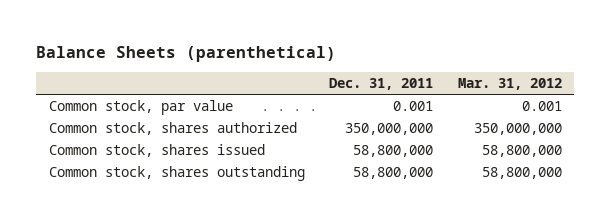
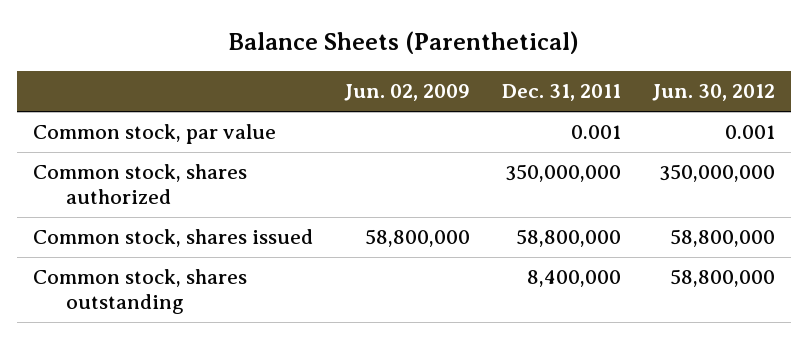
[36,46,337,63] Balance Sheets (parenthetical) -> [227,30,579,54] Balance Sheets (Parenthetical)
[457,78,562,91] Mar. 31, 2012 -> none
none -> [344,84,471,102] Jun. 02, 2009
none -> [651,84,775,102] Jun. 30, 2012
[353,167,434,180] 58,800,000 -> [526,270,621,288] 8,400,000

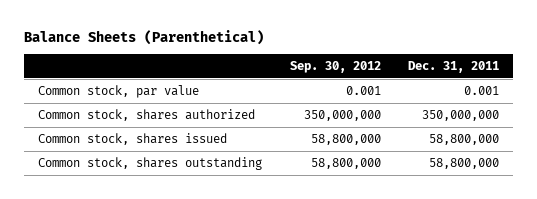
[344,84,471,102] Jun. 02, 2009 -> none
[651,84,775,102] Jun. 30, 2012 -> none
none -> [289,61,381,74] Sep. 30, 2012
[526,270,621,288] 8,400,000 -> [429,158,500,170] 58,800,000

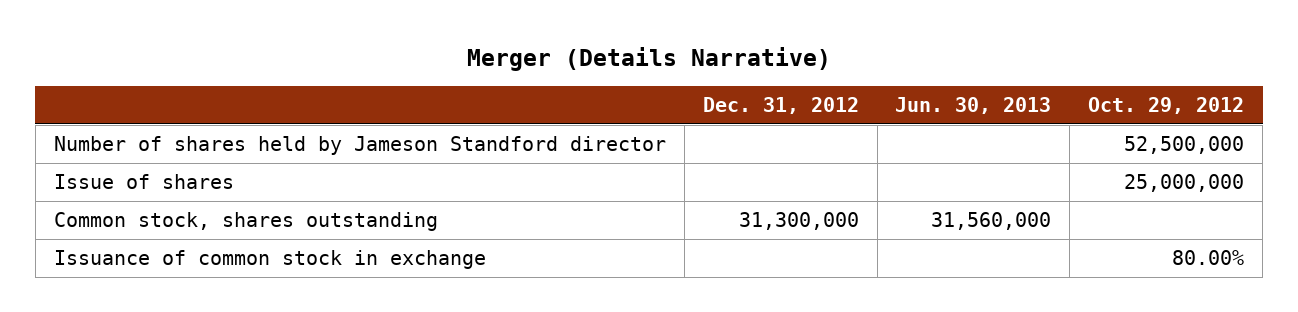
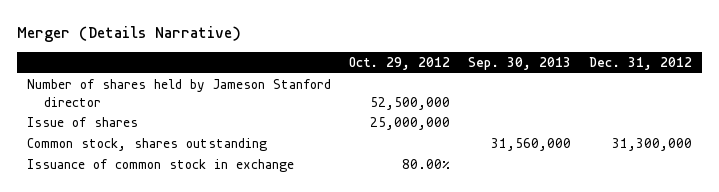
[895,97,1052,115] Jun. 30, 2013 -> none
none -> [468,56,572,70] Sep. 30, 2013
[53,136,666,156] Number of shares held by Jameson Standford director -> [26,79,331,107] Number of shares held by Jameson Stanford director

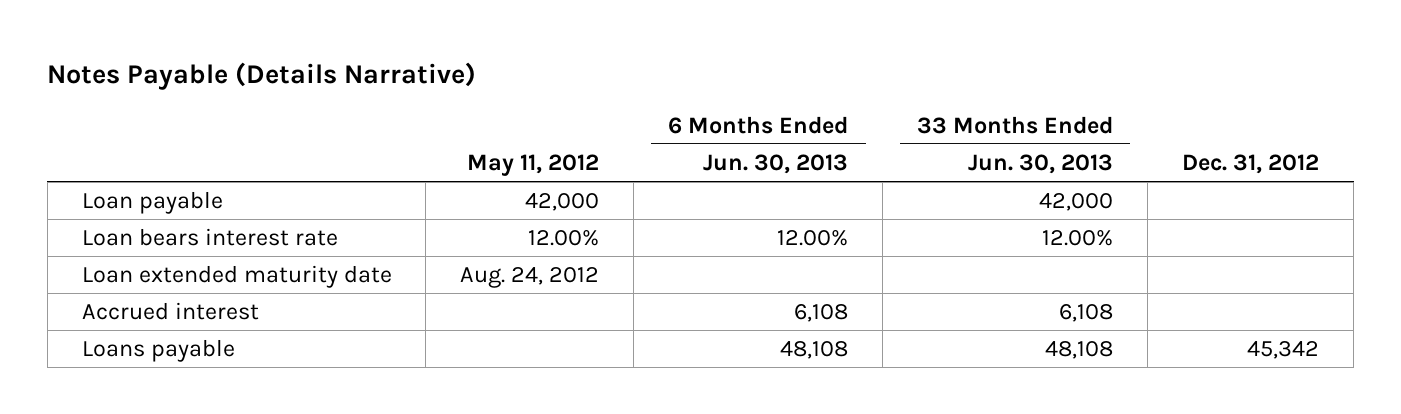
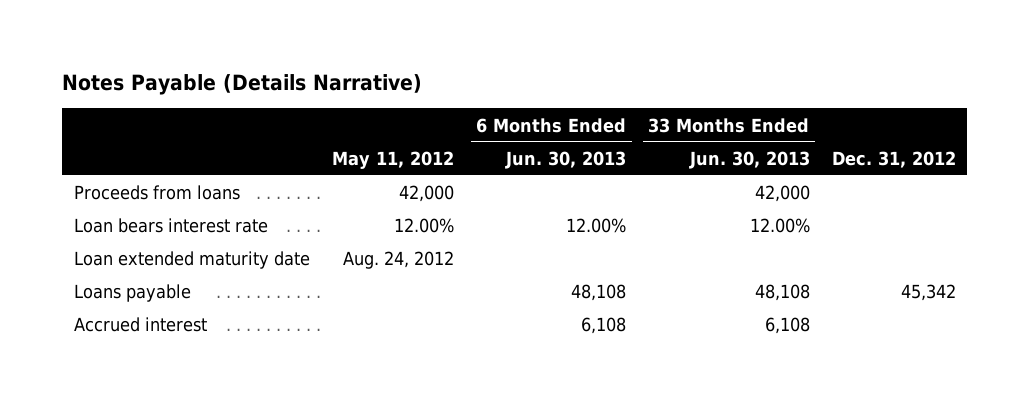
[81,190,223,214] Loan payable -> [73,185,240,201] Proceeds from loans
[81,301,259,320] Accrued interest -> [73,317,207,333] Accrued interest

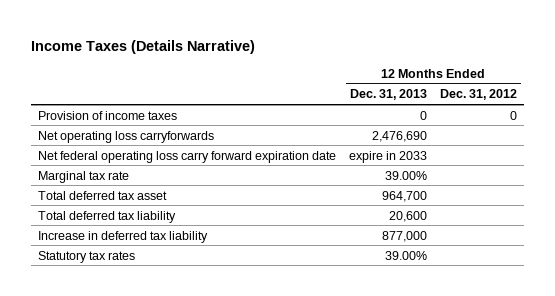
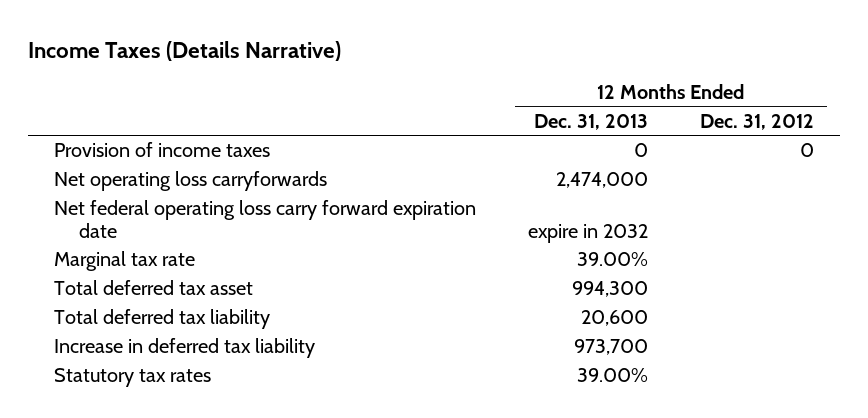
[372,130,428,142] 2,476,690 -> [555,172,648,189] 2,474,000
[349,150,428,163] expire in 2033 -> [527,224,648,244] expire in 2032
[382,190,428,202] 964,700 -> [571,281,648,298] 994,300
[382,230,428,242] 877,000 -> [573,339,648,356] 973,700

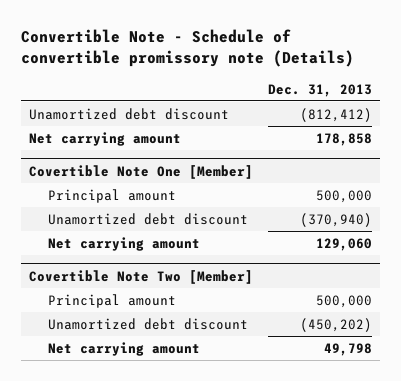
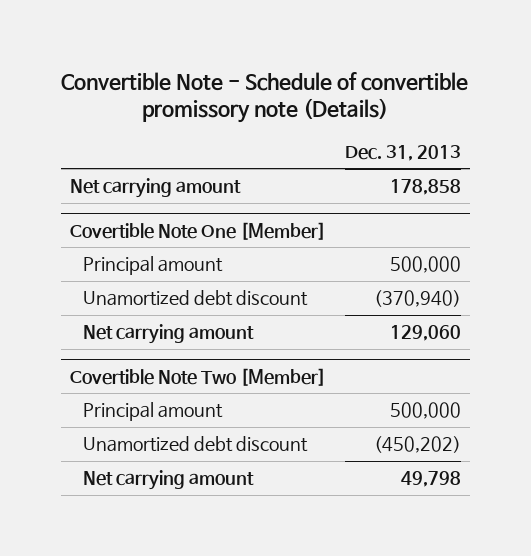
[28,107,229,120] Unamortized debt discount -> none

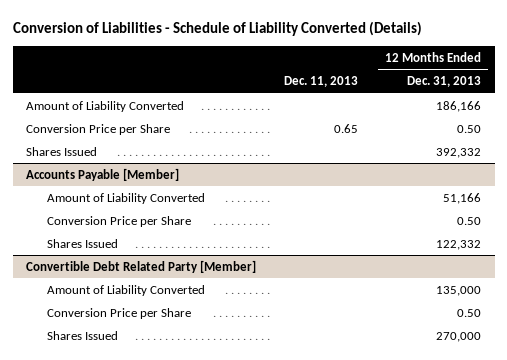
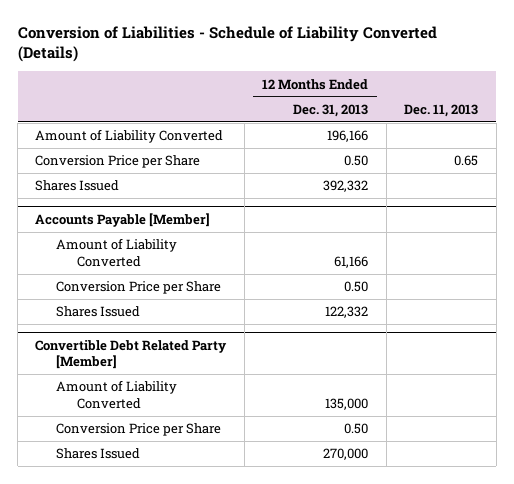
[436,100,482,112] 186,166 -> [327,130,369,143] 196,166
[443,192,482,204] 51,166 -> [334,255,369,268] 61,166

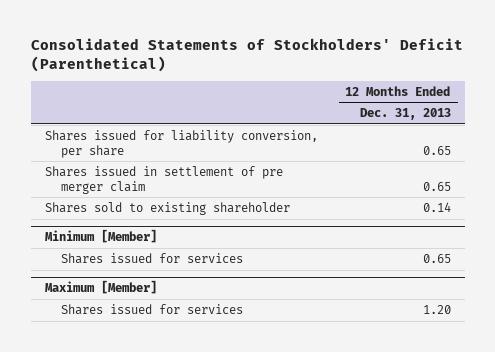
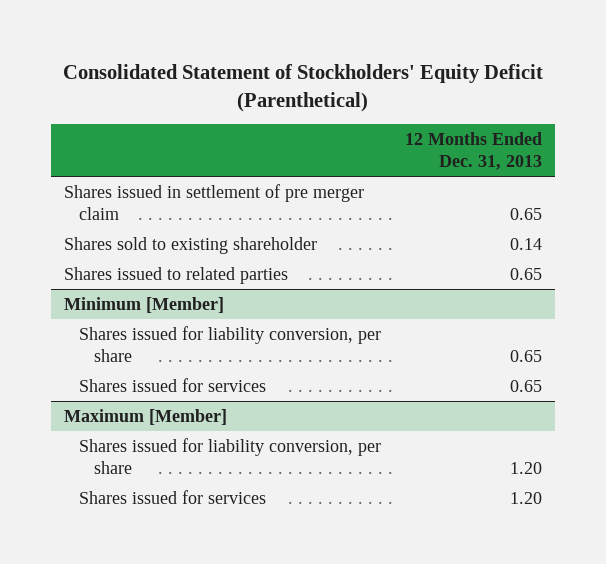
[30,37,463,72] Consolidated Statements of Stockholders' Deficit (Parenthetical) -> [62,64,543,112] Consolidated Statement of Stockholders' Equity Deficit (Parenthetical)
[44,130,318,158] Shares issued for liability conversion, per share -> none
none -> [63,266,288,284] Shares issued to related parties
none -> [78,325,381,362] Shares issued for liability conversion, per share
none -> [78,437,381,474] Shares issued for liability conversion, per share

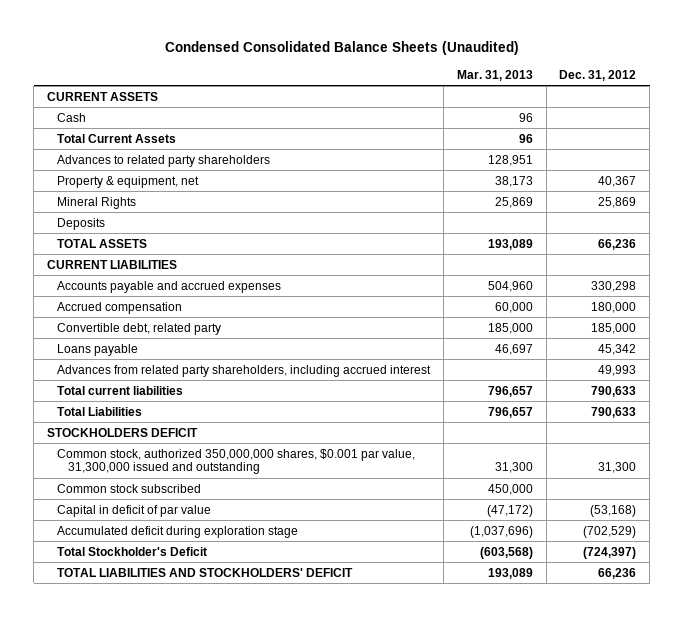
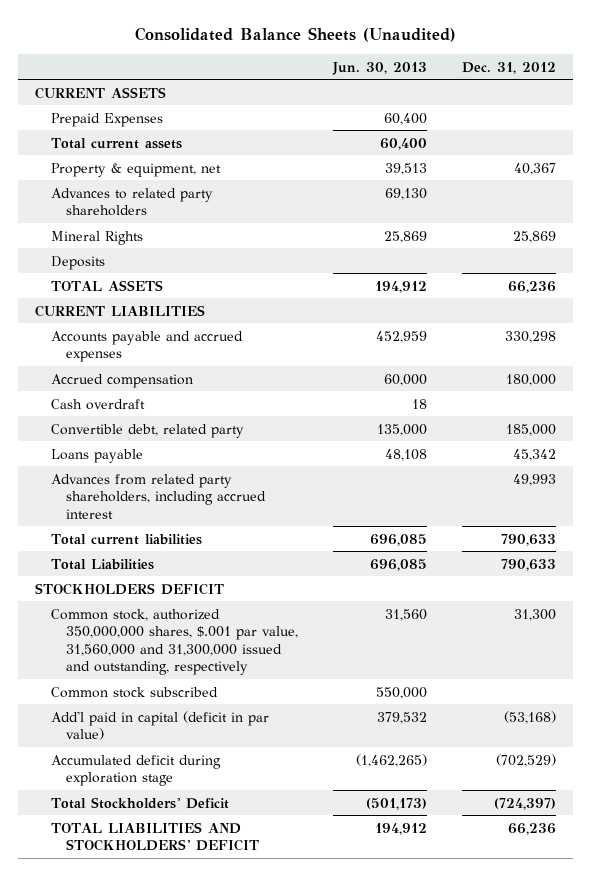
[164,41,519,56] Condensed Consolidated Balance Sheets (Unaudited) -> [134,27,456,43] Consolidated Balance Sheets (Unaudited)
[456,69,533,81] Mar. 31, 2013 -> none
none -> [331,61,427,75] Jun. 30, 2013
[57,112,87,122] Cash -> none
none -> [50,112,163,127] Prepaid Expenses
[57,133,177,143] Total Current Assets -> [50,137,182,149] Total current assets
[57,154,271,167] Advances to related party shareholders -> [50,187,213,217] Advances to related party shareholders
none -> [50,398,145,410] Cash overdraft
[57,448,416,475] Common stock, authorized 350,000,000 shares, $0.001 par value, 31,300,000 issued and outstanding -> [50,608,298,676] Common stock, authorized 350,000,000 shares, $.001 par value, 31,560,000 and 31,300,000 issued and outstanding, respectively
[57,504,212,517] Capital in deficit of par value -> [50,710,269,741] Add'l paid in capital (deficit in par value)
[57,546,208,556] Total Stockholder's Deficit -> [50,796,229,809] Total Stockholders' Deficit

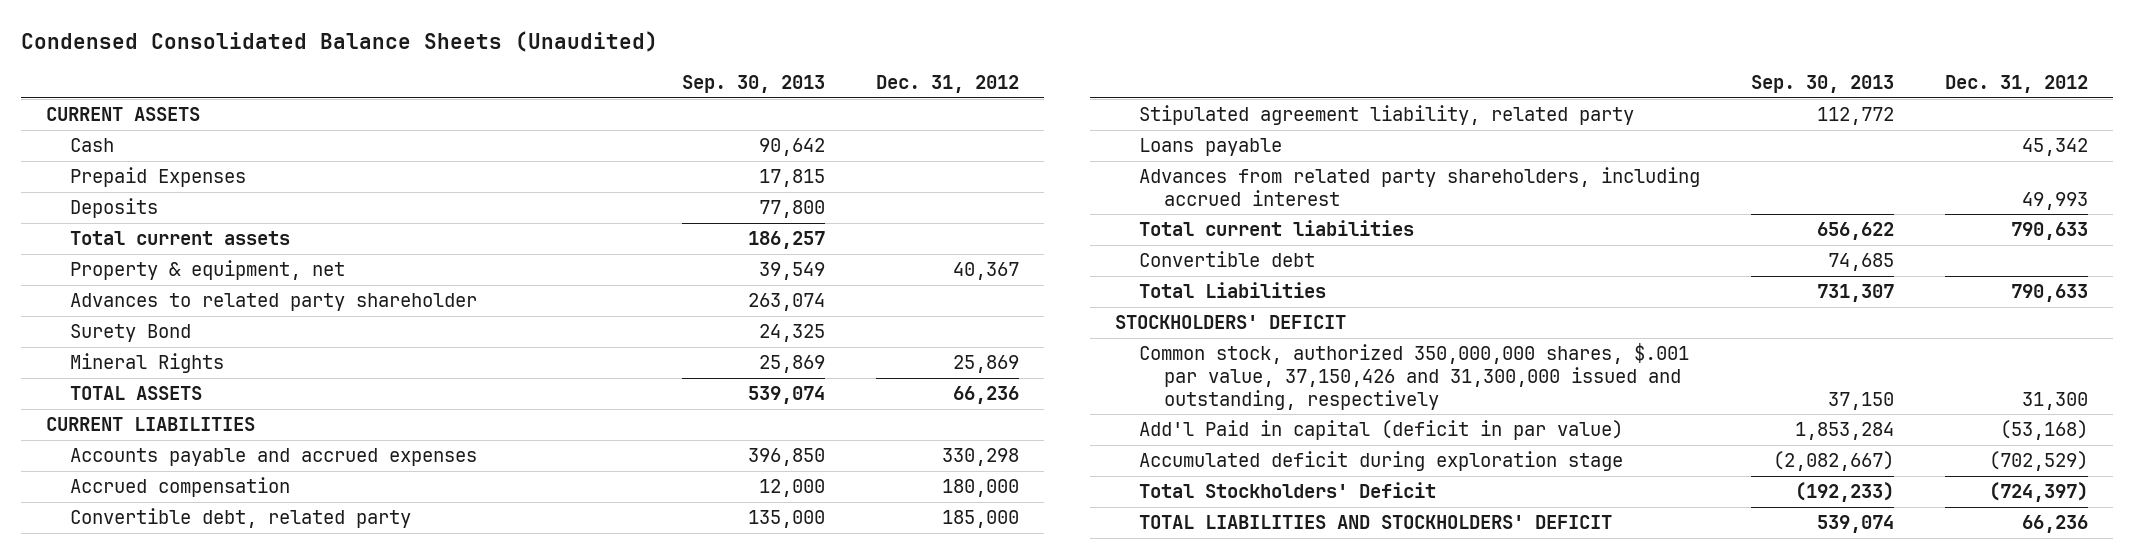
[134,27,456,43] Consolidated Balance Sheets (Unaudited) -> [20,30,658,52] Condensed Consolidated Balance Sheets (Unaudited)
[331,61,427,75] Jun. 30, 2013 -> none
none -> [681,75,825,94] Sep. 30, 2013
none -> [70,137,115,152] Cash
[50,255,105,270] Deposits -> [70,197,159,218] Deposits
[50,187,213,217] Advances to related party shareholders -> [70,292,478,311] Advances to related party shareholder
none -> [70,323,192,342] Surety Bond
[50,398,145,410] Cash overdraft -> none
none -> [1139,104,1635,125] Stipulated agreement liability, related party
none -> [1139,250,1316,267] Convertible debt
[50,686,218,698] Common stock subscribed -> none
[35,582,225,595] STOCKHOLDERS DEFICIT -> [1115,314,1347,329] STOCKHOLDERS' DEFICIT
[50,608,298,676] Common stock, authorized 350,000,000 shares, $.001 par value, 31,560,000 and 31,300,000 issued and outstanding, respectively -> [1139,342,1690,410] Common stock, authorized 350,000,000 shares, $.001 par value, 37,150,426 and 31,300,000 issued and outstanding, respectively
[50,710,269,741] Add'l paid in capital (deficit in par value) -> [1139,419,1624,440] Add'l Paid in capital (deficit in par value)

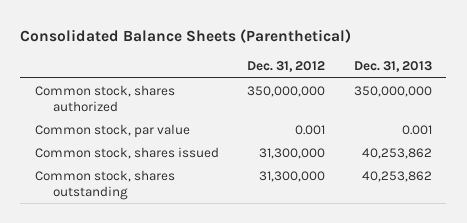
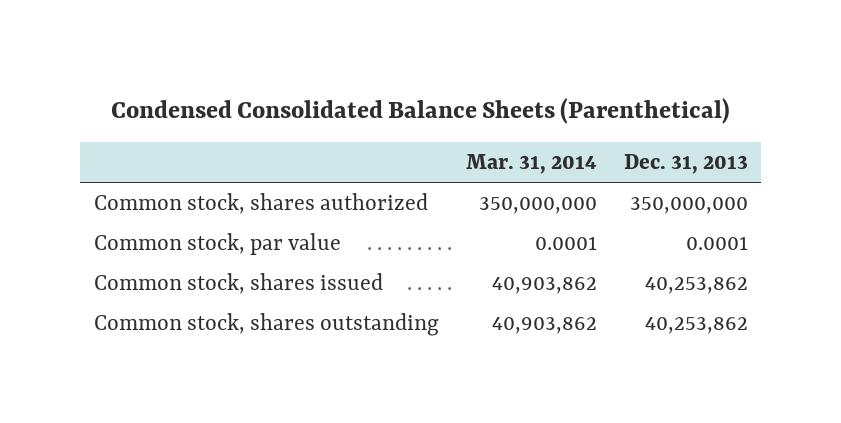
[20,29,352,44] Consolidated Balance Sheets (Parenthetical) -> [110,98,730,125] Condensed Consolidated Balance Sheets (Parenthetical)
[247,61,326,73] Dec. 31, 2012 -> none
none -> [465,154,597,175] Mar. 31, 2014
[401,124,432,135] 0.001 -> [685,235,748,250] 0.0001

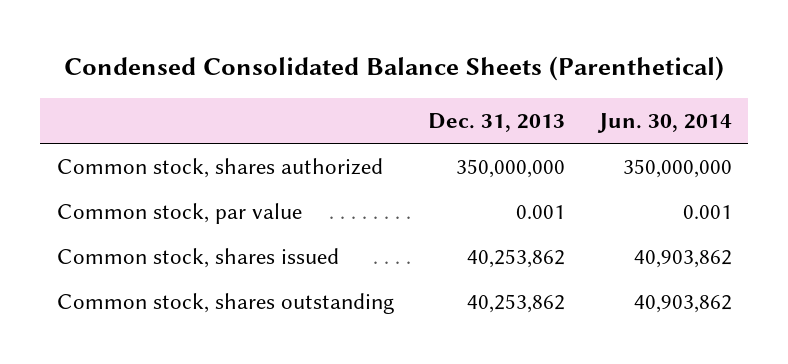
[465,154,597,175] Mar. 31, 2014 -> none
none -> [596,113,732,134] Jun. 30, 2014
[685,235,748,250] 0.0001 -> [515,204,565,219] 0.001

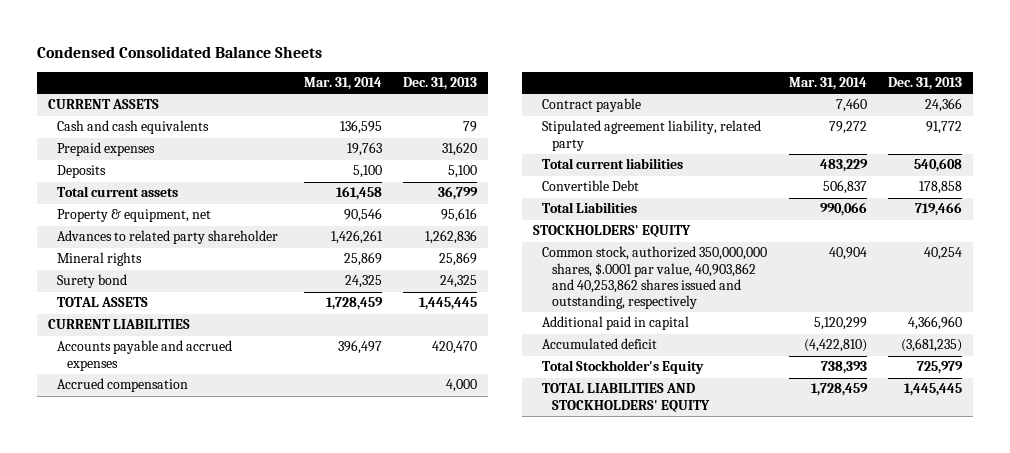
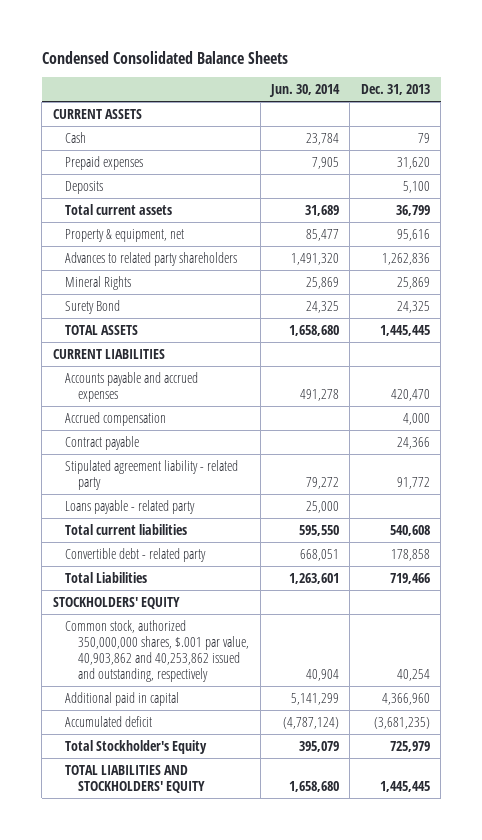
[303,77,382,91] Mar. 31, 2014 -> none
none -> [268,84,340,98] Jun. 30, 2014
[57,120,210,135] Cash and cash equivalents -> [65,131,87,143] Cash
[57,230,279,245] Advances to related party shareholder -> [65,251,238,266] Advances to related party shareholders
[57,252,143,267] Mineral rights -> [65,275,132,290] Mineral Rights
[57,274,128,289] Surety bond -> [65,299,121,314] Surety Bond
[542,120,762,151] Stipulated agreement liability, related party -> [65,459,239,490] Stipulated agreement liability - related party
none -> [65,499,196,514] Loans payable - related party
[542,180,640,192] Convertible Debt -> [65,547,207,562] Convertible debt - related party
[542,246,768,310] Common stock, authorized 350,000,000 shares, $.0001 par value, 40,903,862 and 40,253,862 shares issued and outstanding, respectively -> [65,619,250,683] Common stock, authorized 350,000,000 shares, $.001 par value, 40,903,862 and 40,253,862 issued and outstanding, respectively

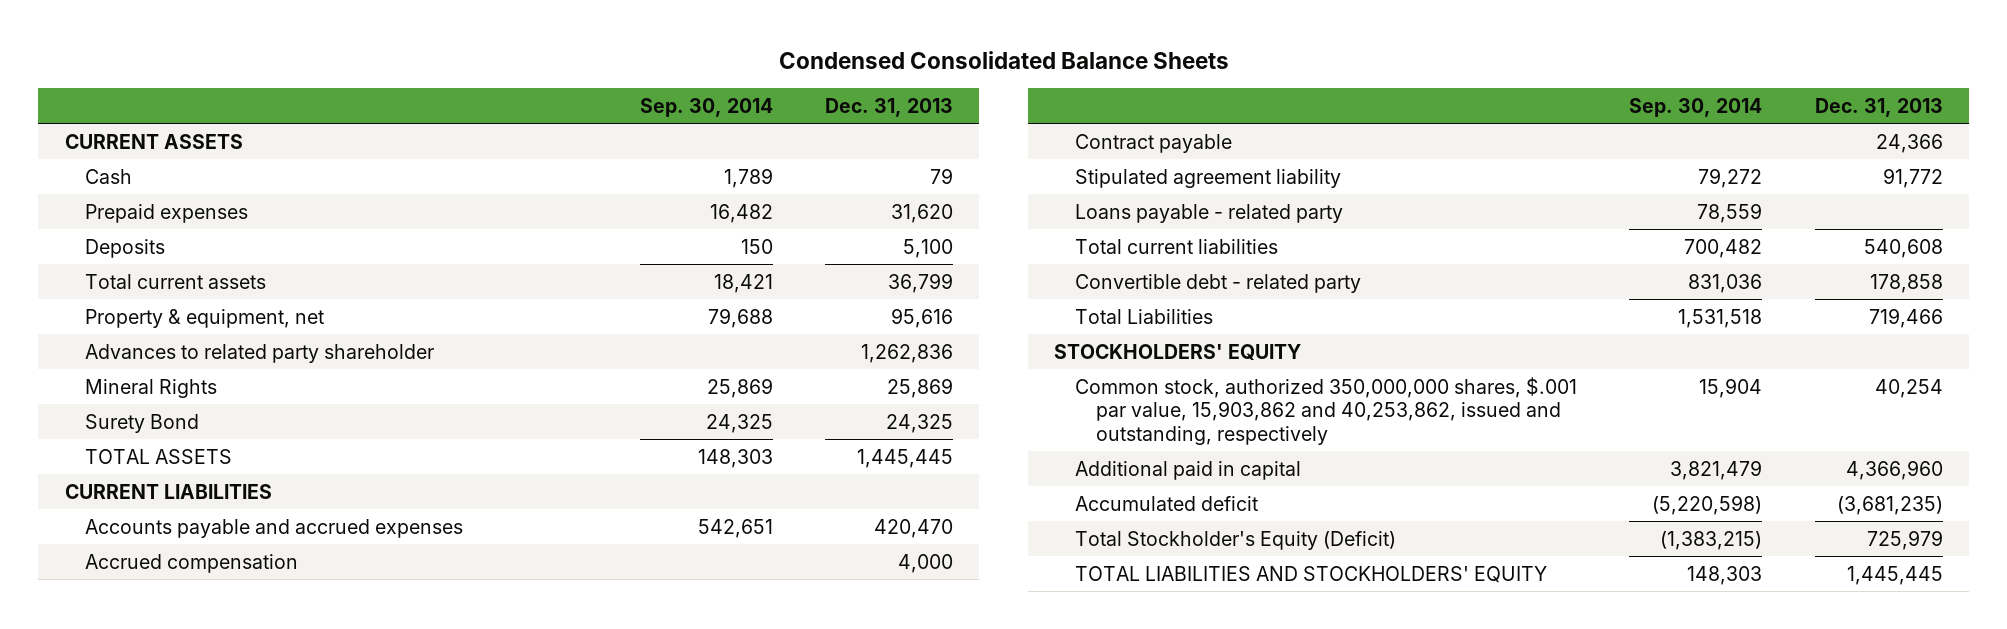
[268,84,340,98] Jun. 30, 2014 -> none
none -> [639,97,773,117] Sep. 30, 2014
[65,251,238,266] Advances to related party shareholders -> [85,343,435,363] Advances to related party shareholder
[65,459,239,490] Stipulated agreement liability - related party -> [1074,168,1341,188] Stipulated agreement liability
[65,619,250,683] Common stock, authorized 350,000,000 shares, $.001 par value, 40,903,862 and 40,253,862 issued and outstanding, respectively -> [1074,376,1577,445] Common stock, authorized 350,000,000 shares, $.001 par value, 15,903,862 and 40,253,862, issued and outstanding, respectively
[65,739,208,754] Total Stockholder's Equity -> [1074,530,1396,550] Total Stockholder's Equity (Deficit)

